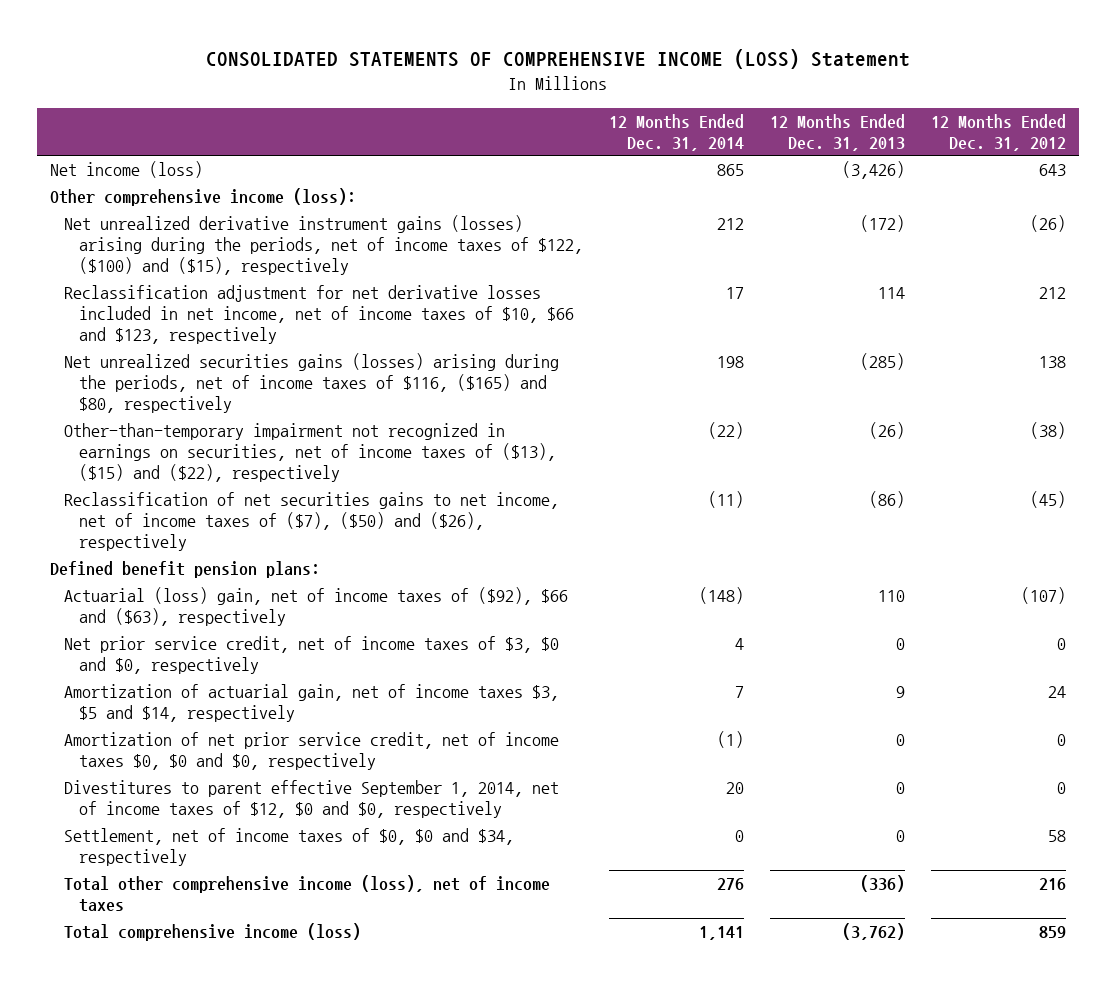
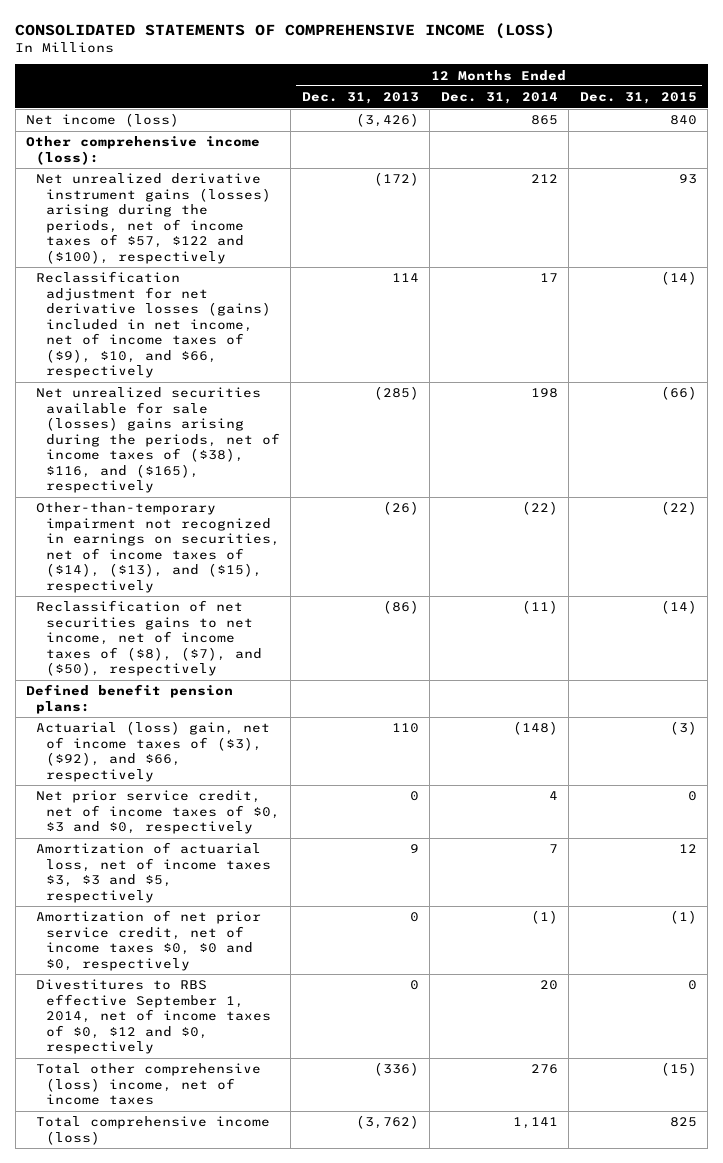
[206,49,911,70] CONSOLIDATED STATEMENTS OF COMPREHENSIVE INCOME (LOSS) Statement -> [15,22,556,39] CONSOLIDATED STATEMENTS OF COMPREHENSIVE INCOME (LOSS)
[931,113,1067,151] 12 Months Ended Dec. 31, 2012 -> none
none -> [579,92,697,105] Dec. 31, 2015
[64,215,583,276] Net unrealized derivative instrument gains (losses) arising during the periods, net of income taxes of $122, ($100) and ($15), respectively -> [35,173,271,264] Net unrealized derivative instrument gains (losses) arising during the periods, net of income taxes of $57, $122 and ($100), respectively
[64,285,574,345] Reclassification adjustment for net derivative losses included in net income, net of income taxes of $10, $66 and $123, respectively -> [35,271,271,379] Reclassification adjustment for net derivative losses (gains) included in net income, net of income taxes of ($9), $10, and $66, respectively
[64,353,560,414] Net unrealized securities gains (losses) arising during the periods, net of income taxes of $116, ($165) and $80, respectively -> [35,387,280,494] Net unrealized securities available for sale (losses) gains arising during the periods, net of income taxes of ($38), $116, and ($165), respectively
[64,423,556,483] Other-than-temporary impairment not recognized in earnings on securities, net of income taxes of ($13), ($15) and ($22), respectively -> [35,502,280,593] Other-than-temporary impairment not recognized in earnings on securities, net of income taxes of ($14), ($13), and ($15), respectively
[64,492,560,552] Reclassification of net securities gains to net income, net of income taxes of ($7), ($50) and ($26), respectively -> [35,600,262,677] Reclassification of net securities gains to net income, net of income taxes of ($8), ($7), and ($50), respectively
[64,587,569,627] Actuarial (loss) gain, net of income taxes of ($92), $66 and ($63), respectively -> [35,721,270,782] Actuarial (loss) gain, net of income taxes of ($3), ($92), and $66, respectively
[64,636,560,675] Net prior service credit, net of income taxes of $3, $0 and $0, respectively -> [35,790,280,835] Net prior service credit, net of income taxes of $0, $3 and $0, respectively
[64,684,560,723] Amortization of actuarial gain, net of income taxes $3, $5 and $14, respectively -> [35,842,271,903] Amortization of actuarial loss, net of income taxes $3, $3 and $5, respectively
[64,828,515,867] Settlement, net of income taxes of $0, $0 and $34, respectively -> none
[64,780,560,819] Divestitures to parent effective September 1, 2014, net of income taxes of $12, $0 and $0, respectively -> [35,979,271,1055] Divestitures to RBS effective September 1, 2014, net of income taxes of $0, $12 and $0, respectively
[64,875,551,913] Total other comprehensive income (loss), net of income taxes -> [35,1063,261,1106] Total other comprehensive (loss) income, net of income taxes

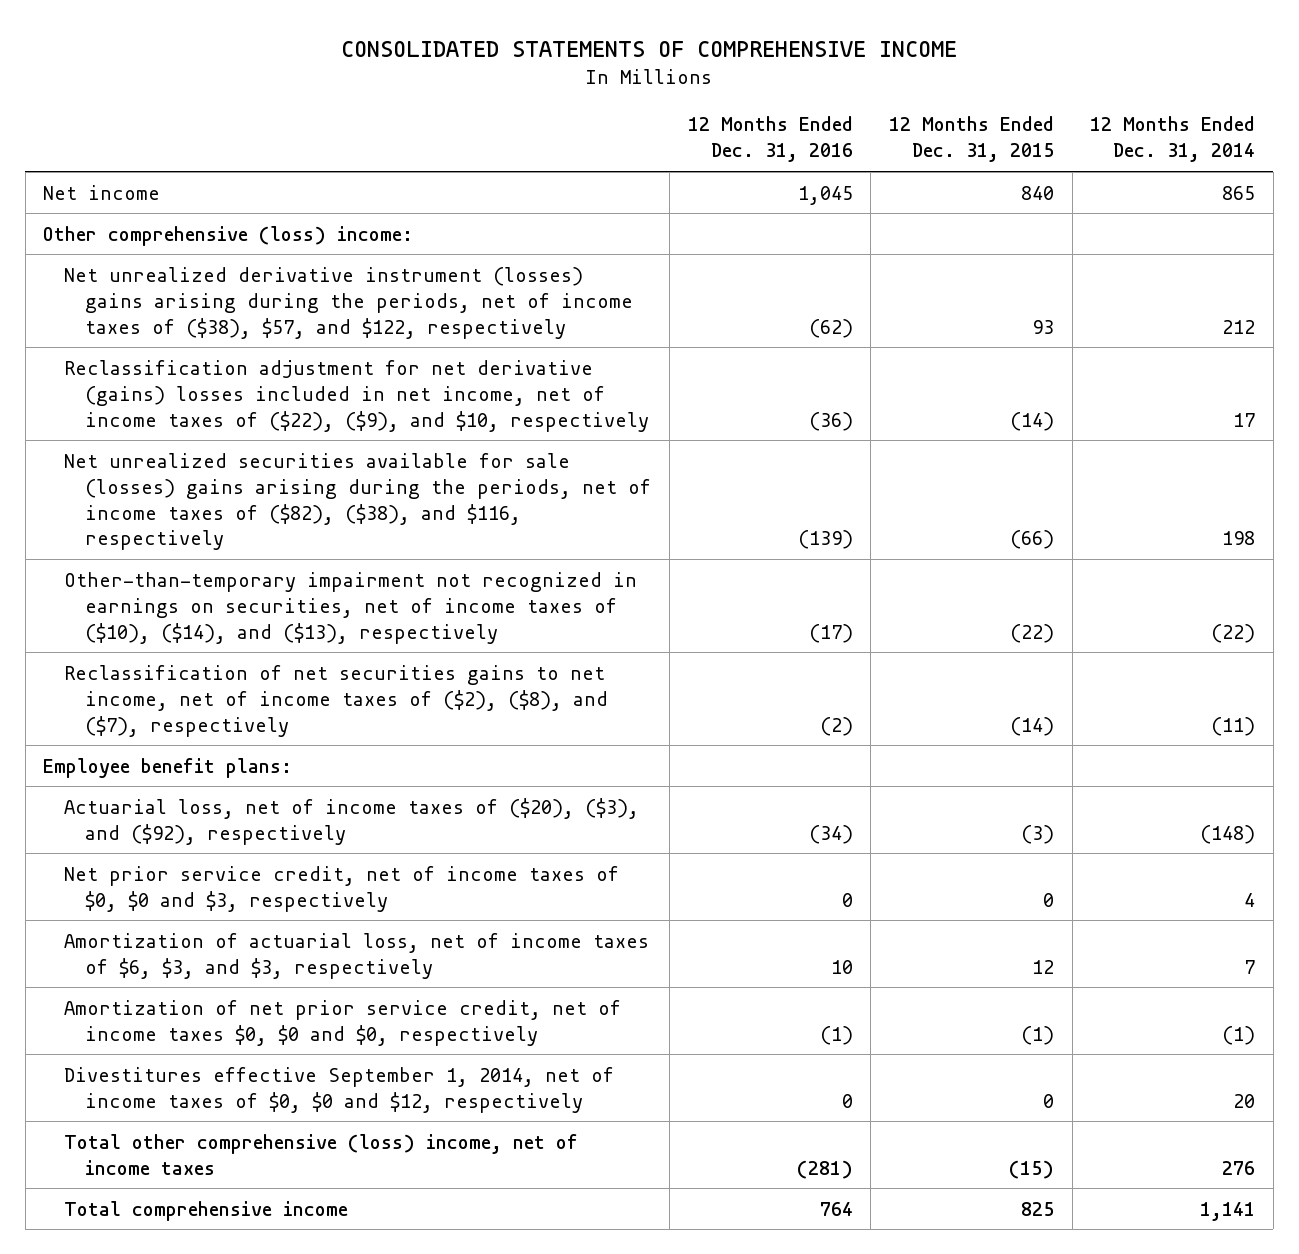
[15,22,556,39] CONSOLIDATED STATEMENTS OF COMPREHENSIVE INCOME (LOSS) -> [341,40,958,57] CONSOLIDATED STATEMENTS OF COMPREHENSIVE INCOME
[301,92,419,105] Dec. 31, 2013 -> none
none -> [687,116,853,163] 12 Months Ended Dec. 31, 2016
[26,113,180,128] Net income (loss) -> [43,184,161,200] Net income
[26,136,261,165] Other comprehensive income (loss): -> [43,225,414,246] Other comprehensive (loss) income:
[35,173,271,264] Net unrealized derivative instrument gains (losses) arising during the periods, net of income taxes of $57, $122 and ($100), respectively -> [64,266,634,339] Net unrealized derivative instrument (losses) gains arising during the periods, net of income taxes of ($38), $57, and $122, respectively
[35,271,271,379] Reclassification adjustment for net derivative losses (gains) included in net income, net of income taxes of ($9), $10, and $66, respectively -> [64,359,650,432] Reclassification adjustment for net derivative (gains) losses included in net income, net of income taxes of ($22), ($9), and $10, respectively
[35,387,280,494] Net unrealized securities available for sale (losses) gains arising during the periods, net of income taxes of ($38), $116, and ($165), respectively -> [64,452,652,551] Net unrealized securities available for sale (losses) gains arising during the periods, net of income taxes of ($82), ($38), and $116, respectively
[35,502,280,593] Other-than-temporary impairment not recognized in earnings on securities, net of income taxes of ($14), ($13), and ($15), respectively -> [64,571,638,644] Other-than-temporary impairment not recognized in earnings on securities, net of income taxes of ($10), ($14), and ($13), respectively
[35,600,262,677] Reclassification of net securities gains to net income, net of income taxes of ($8), ($7), and ($50), respectively -> [64,664,609,737] Reclassification of net securities gains to net income, net of income taxes of ($2), ($8), and ($7), respectively
[26,684,234,714] Defined benefit pension plans: -> [43,757,293,778] Employee benefit plans:
[35,721,270,782] Actuarial (loss) gain, net of income taxes of ($3), ($92), and $66, respectively -> [64,797,640,845] Actuarial loss, net of income taxes of ($20), ($3), and ($92), respectively
[35,790,280,835] Net prior service credit, net of income taxes of $0, $3 and $0, respectively -> [64,865,620,912] Net prior service credit, net of income taxes of $0, $0 and $3, respectively
[35,842,271,903] Amortization of actuarial loss, net of income taxes $3, $3 and $5, respectively -> [64,932,650,979] Amortization of actuarial loss, net of income taxes of $6, $3, and $3, respectively
[35,979,271,1055] Divestitures to RBS effective September 1, 2014, net of income taxes of $0, $12 and $0, respectively -> [64,1066,615,1113] Divestitures effective September 1, 2014, net of income taxes of $0, $0 and $12, respectively
[35,1116,270,1145] Total comprehensive income (loss) -> [64,1200,349,1221] Total comprehensive income

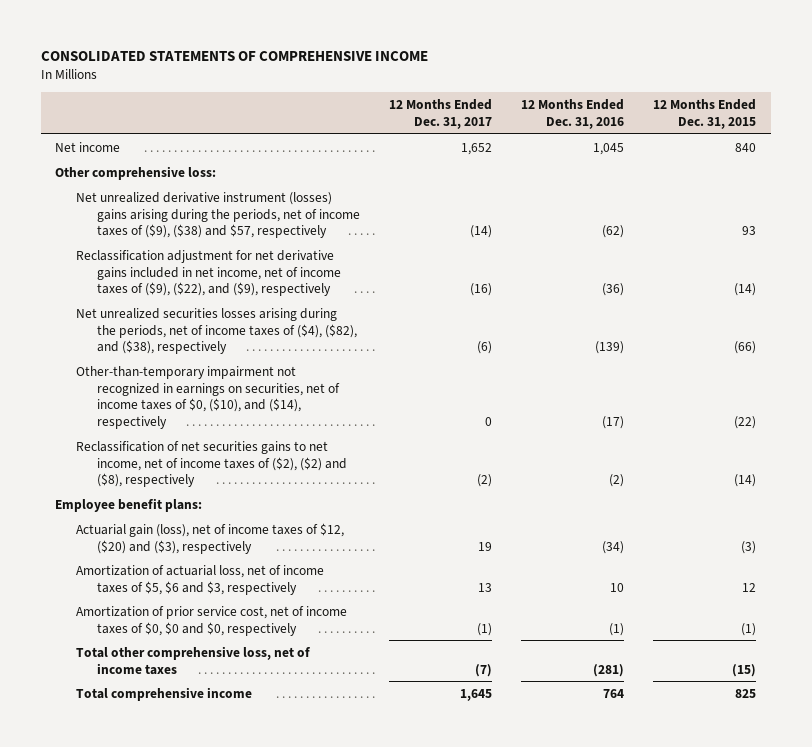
[1090,116,1256,163] 12 Months Ended Dec. 31, 2014 -> none
none -> [389,99,493,130] 12 Months Ended Dec. 31, 2017
[43,225,414,246] Other comprehensive (loss) income: -> [55,165,217,180] Other comprehensive loss:
[64,266,634,339] Net unrealized derivative instrument (losses) gains arising during the periods, net of income taxes of ($38), $57, and $122, respectively -> [76,191,360,239] Net unrealized derivative instrument (losses) gains arising during the periods, net of income taxes of ($9), ($38) and $57, respectively
[64,359,650,432] Reclassification adjustment for net derivative (gains) losses included in net income, net of income taxes of ($22), ($9), and $10, respectively -> [76,249,341,297] Reclassification adjustment for net derivative gains included in net income, net of income taxes of ($9), ($22), and ($9), respectively
[64,452,652,551] Net unrealized securities available for sale (losses) gains arising during the periods, net of income taxes of ($82), ($38), and $116, respectively -> [76,307,357,355] Net unrealized securities losses arising during the periods, net of income taxes of ($4), ($82), and ($38), respectively
[64,571,638,644] Other-than-temporary impairment not recognized in earnings on securities, net of income taxes of ($10), ($14), and ($13), respectively -> [76,365,340,430] Other-than-temporary impairment not recognized in earnings on securities, net of income taxes of $0, ($10), and ($14), respectively
[64,664,609,737] Reclassification of net securities gains to net income, net of income taxes of ($2), ($8), and ($7), respectively -> [76,440,347,488] Reclassification of net securities gains to net income, net of income taxes of ($2), ($2) and ($8), respectively
[64,865,620,912] Net prior service credit, net of income taxes of $0, $0 and $3, respectively -> none
[64,1066,615,1113] Divestitures effective September 1, 2014, net of income taxes of $0, $0 and $12, respectively -> none
[64,797,640,845] Actuarial loss, net of income taxes of ($20), ($3), and ($92), respectively -> [76,522,345,554] Actuarial gain (loss), net of income taxes of $12, ($20) and ($3), respectively
[64,932,650,979] Amortization of actuarial loss, net of income taxes of $6, $3, and $3, respectively -> [76,564,325,595] Amortization of actuarial loss, net of income taxes of $5, $6 and $3, respectively
[64,999,622,1046] Amortization of net prior service credit, net of income taxes $0, $0 and $0, respectively -> [76,605,348,636] Amortization of prior service cost, net of income taxes of $0, $0 and $0, respectively
[64,1133,579,1175] Total other comprehensive (loss) income, net of income taxes -> [76,645,312,675] Total other comprehensive loss, net of income taxes

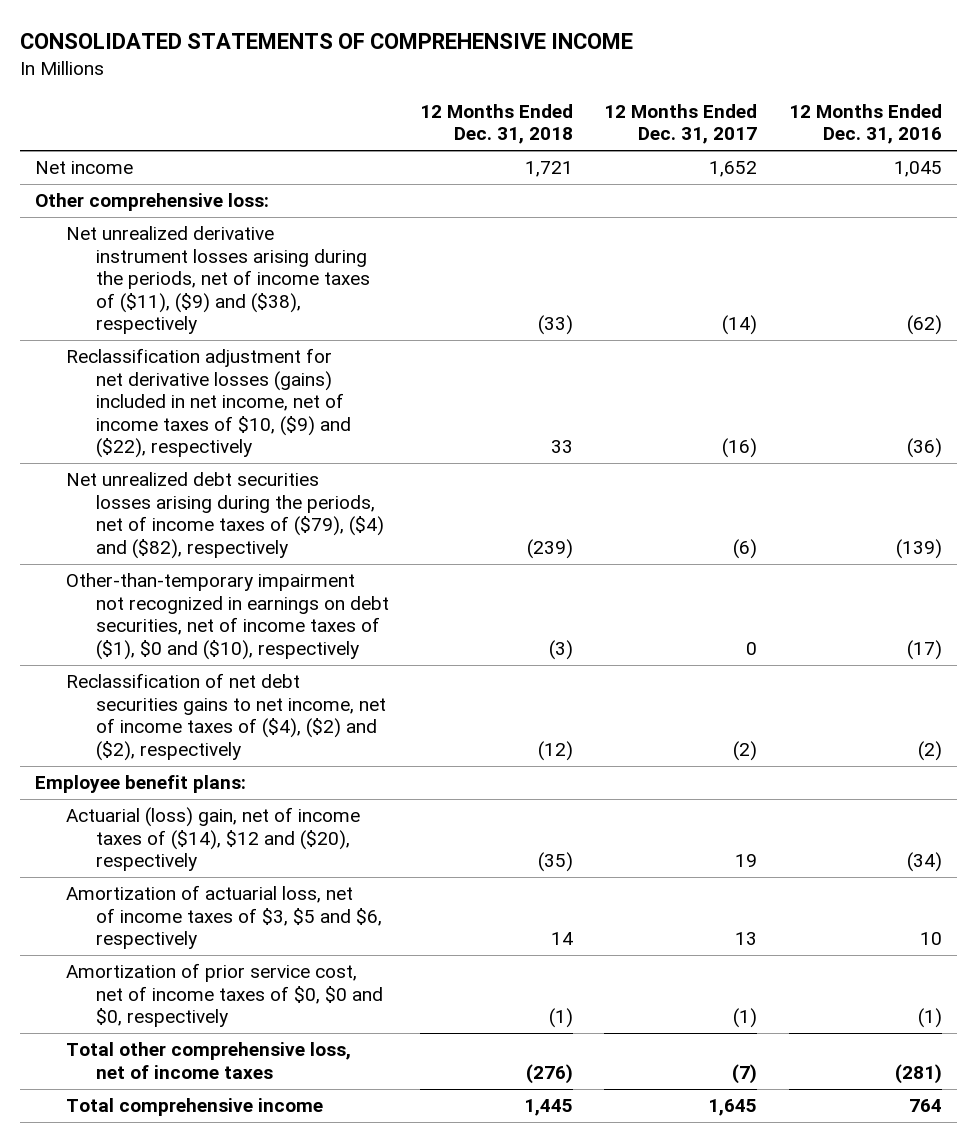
[653,99,757,130] 12 Months Ended Dec. 31, 2015 -> none
none -> [420,104,574,145] 12 Months Ended Dec. 31, 2018
[76,191,360,239] Net unrealized derivative instrument (losses) gains arising during the periods, net of income taxes of ($9), ($38) and $57, respectively -> [65,226,371,335] Net unrealized derivative instrument losses arising during the periods, net of income taxes of ($11), ($9) and ($38), respectively
[76,249,341,297] Reclassification adjustment for net derivative gains included in net income, net of income taxes of ($9), ($22), and ($9), respectively -> [65,348,352,459] Reclassification adjustment for net derivative losses (gains) included in net income, net of income taxes of $10, ($9) and ($22), respectively
[76,307,357,355] Net unrealized securities losses arising during the periods, net of income taxes of ($4), ($82), and ($38), respectively -> [65,472,385,559] Net unrealized debt securities losses arising during the periods, net of income taxes of ($79), ($4) and ($82), respectively
[76,365,340,430] Other-than-temporary impairment not recognized in earnings on securities, net of income taxes of $0, ($10), and ($14), respectively -> [65,573,390,660] Other-than-temporary impairment not recognized in earnings on debt securities, net of income taxes of ($1), $0 and ($10), respectively
[76,440,347,488] Reclassification of net securities gains to net income, net of income taxes of ($2), ($2) and ($8), respectively -> [65,673,387,761] Reclassification of net debt securities gains to net income, net of income taxes of ($4), ($2) and ($2), respectively
[76,522,345,554] Actuarial gain (loss), net of income taxes of $12, ($20) and ($3), respectively -> [65,807,360,872] Actuarial (loss) gain, net of income taxes of ($14), $12 and ($20), respectively
[76,564,325,595] Amortization of actuarial loss, net of income taxes of $5, $6 and $3, respectively -> [65,885,383,950] Amortization of actuarial loss, net of income taxes of $3, $5 and $6, respectively

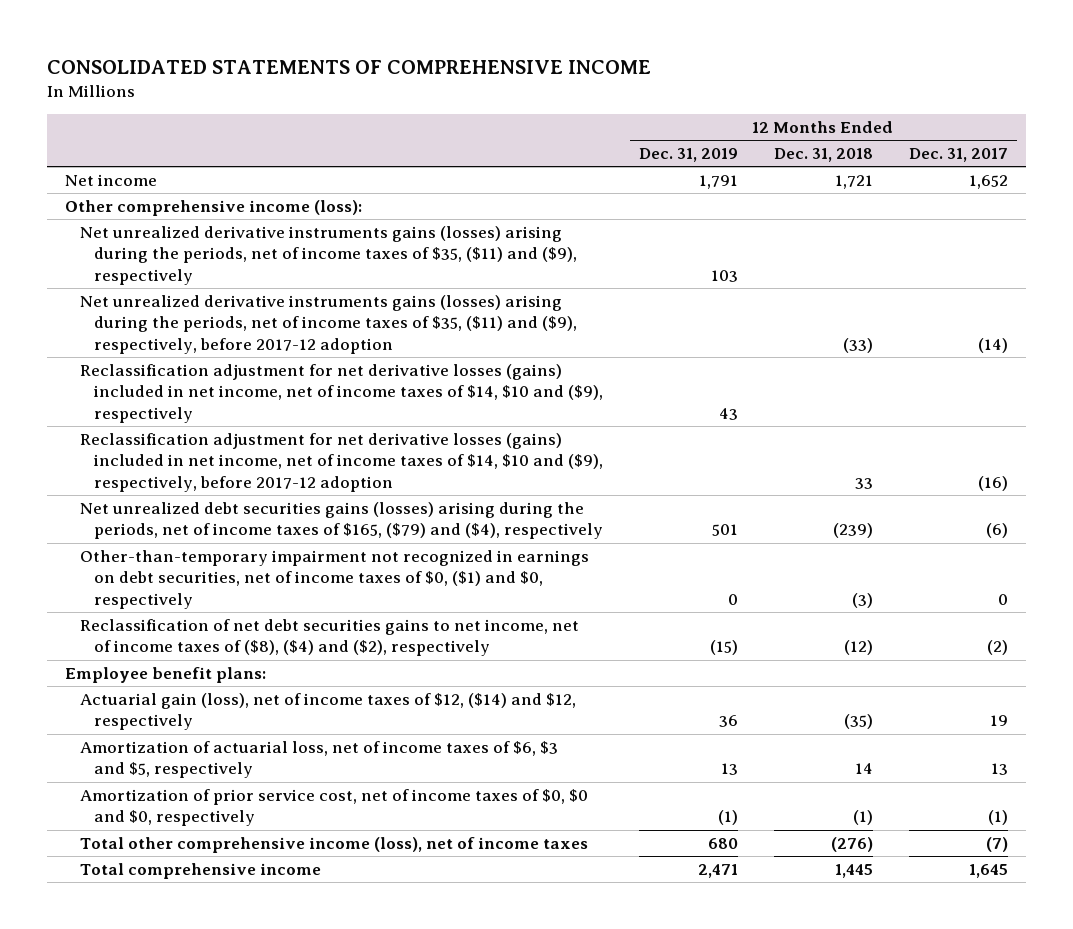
[788,104,942,145] 12 Months Ended Dec. 31, 2016 -> none
none -> [639,148,739,163] Dec. 31, 2019
[35,193,270,212] Other comprehensive loss: -> [65,199,363,216] Other comprehensive income (loss):
none -> [79,225,578,286] Net unrealized derivative instruments gains (losses) arising during the periods, net of income taxes of $35, ($11) and ($9), respectively
[65,226,371,335] Net unrealized derivative instrument losses arising during the periods, net of income taxes of ($11), ($9) and ($38), respectively -> [79,294,578,355] Net unrealized derivative instruments gains (losses) arising during the periods, net of income taxes of $35, ($11) and ($9), respectively, before 2017-12 adoption
none -> [79,363,604,424] Reclassification adjustment for net derivative losses (gains) included in net income, net of income taxes of $14, $10 and ($9), respectively
[65,348,352,459] Reclassification adjustment for net derivative losses (gains) included in net income, net of income taxes of $10, ($9) and ($22), respectively -> [79,432,604,493] Reclassification adjustment for net derivative losses (gains) included in net income, net of income taxes of $14, $10 and ($9), respectively, before 2017-12 adoption
[65,472,385,559] Net unrealized debt securities losses arising during the periods, net of income taxes of ($79), ($4) and ($82), respectively -> [79,501,604,540] Net unrealized debt securities gains (losses) arising during the periods, net of income taxes of $165, ($79) and ($4), respectively
[65,573,390,660] Other-than-temporary impairment not recognized in earnings on debt securities, net of income taxes of ($1), $0 and ($10), respectively -> [79,549,589,610] Other-than-temporary impairment not recognized in earnings on debt securities, net of income taxes of $0, ($1) and $0, respectively
[65,673,387,761] Reclassification of net debt securities gains to net income, net of income taxes of ($4), ($2) and ($2), respectively -> [79,618,579,657] Reclassification of net debt securities gains to net income, net of income taxes of ($8), ($4) and ($2), respectively
[65,807,360,872] Actuarial (loss) gain, net of income taxes of ($14), $12 and ($20), respectively -> [79,692,576,731] Actuarial gain (loss), net of income taxes of $12, ($14) and $12, respectively
[65,885,383,950] Amortization of actuarial loss, net of income taxes of $3, $5 and $6, respectively -> [79,740,558,779] Amortization of actuarial loss, net of income taxes of $6, $3 and $5, respectively
[65,1042,351,1079] Total other comprehensive loss, net of income taxes -> [79,836,588,853] Total other comprehensive income (loss), net of income taxes

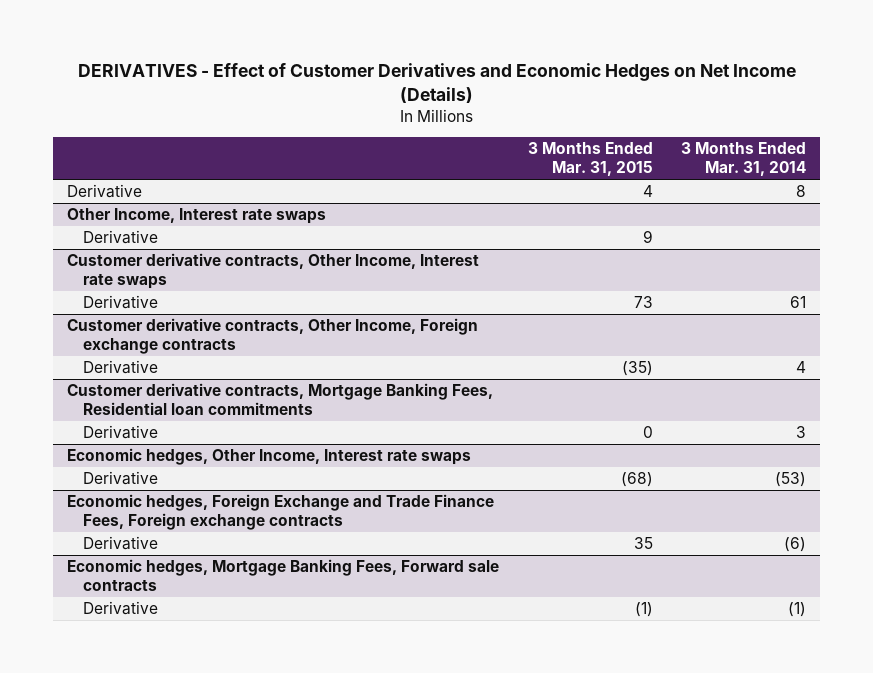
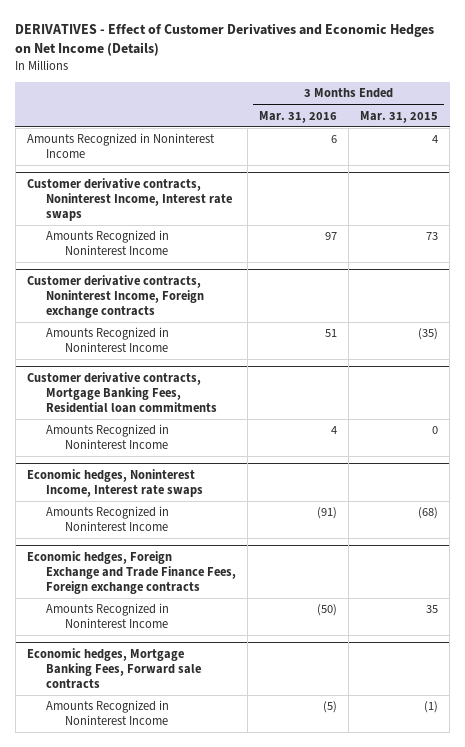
[680,142,806,177] 3 Months Ended Mar. 31, 2014 -> none
none -> [259,110,338,123] Mar. 31, 2016
[67,208,327,225] Other Income, Interest rate swaps -> none
[83,230,159,245] Derivative -> none
[83,295,159,310] Derivative -> none
[83,360,159,375] Derivative -> none
[67,184,143,199] Derivative -> [26,133,215,159] Amounts Recognized in Noninterest Income
[67,253,480,289] Customer derivative contracts, Other Income, Interest rate swaps -> [26,177,232,221] Customer derivative contracts, Noninterest Income, Interest rate swaps
none -> [45,230,169,256] Amounts Recognized in Noninterest Income
[67,318,479,354] Customer derivative contracts, Other Income, Foreign exchange contracts -> [26,274,204,318] Customer derivative contracts, Noninterest Income, Foreign exchange contracts
none -> [45,327,169,353] Amounts Recognized in Noninterest Income
[83,425,159,440] Derivative -> [45,424,169,450] Amounts Recognized in Noninterest Income
[67,448,472,466] Economic hedges, Other Income, Interest rate swaps -> [26,468,203,497] Economic hedges, Noninterest Income, Interest rate swaps
[83,471,159,486] Derivative -> [45,506,169,532] Amounts Recognized in Noninterest Income
[83,536,159,551] Derivative -> [45,603,169,629] Amounts Recognized in Noninterest Income
[83,601,159,616] Derivative -> [45,700,169,726] Amounts Recognized in Noninterest Income

